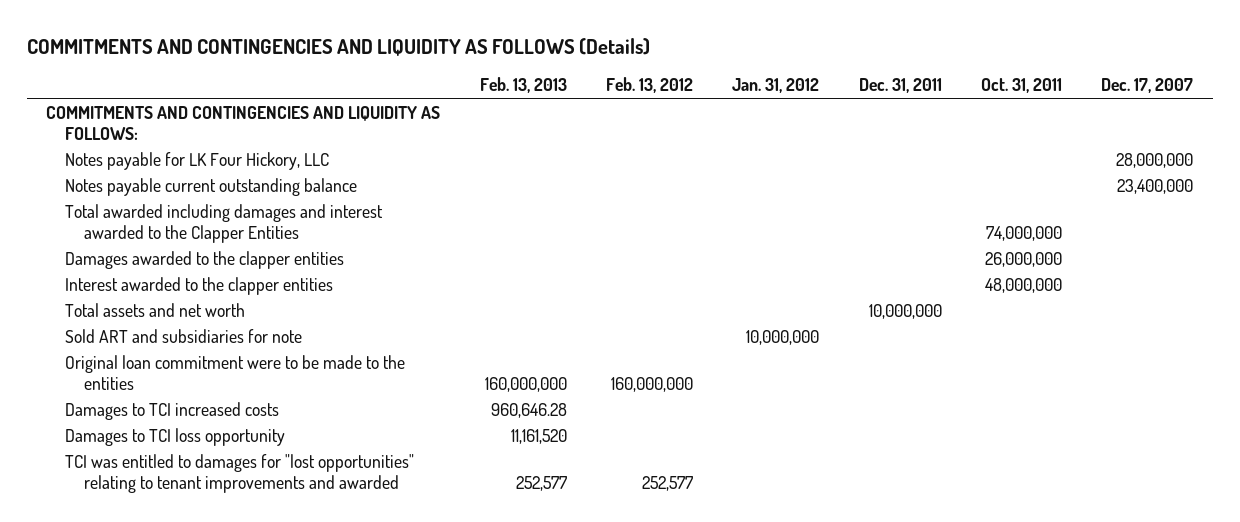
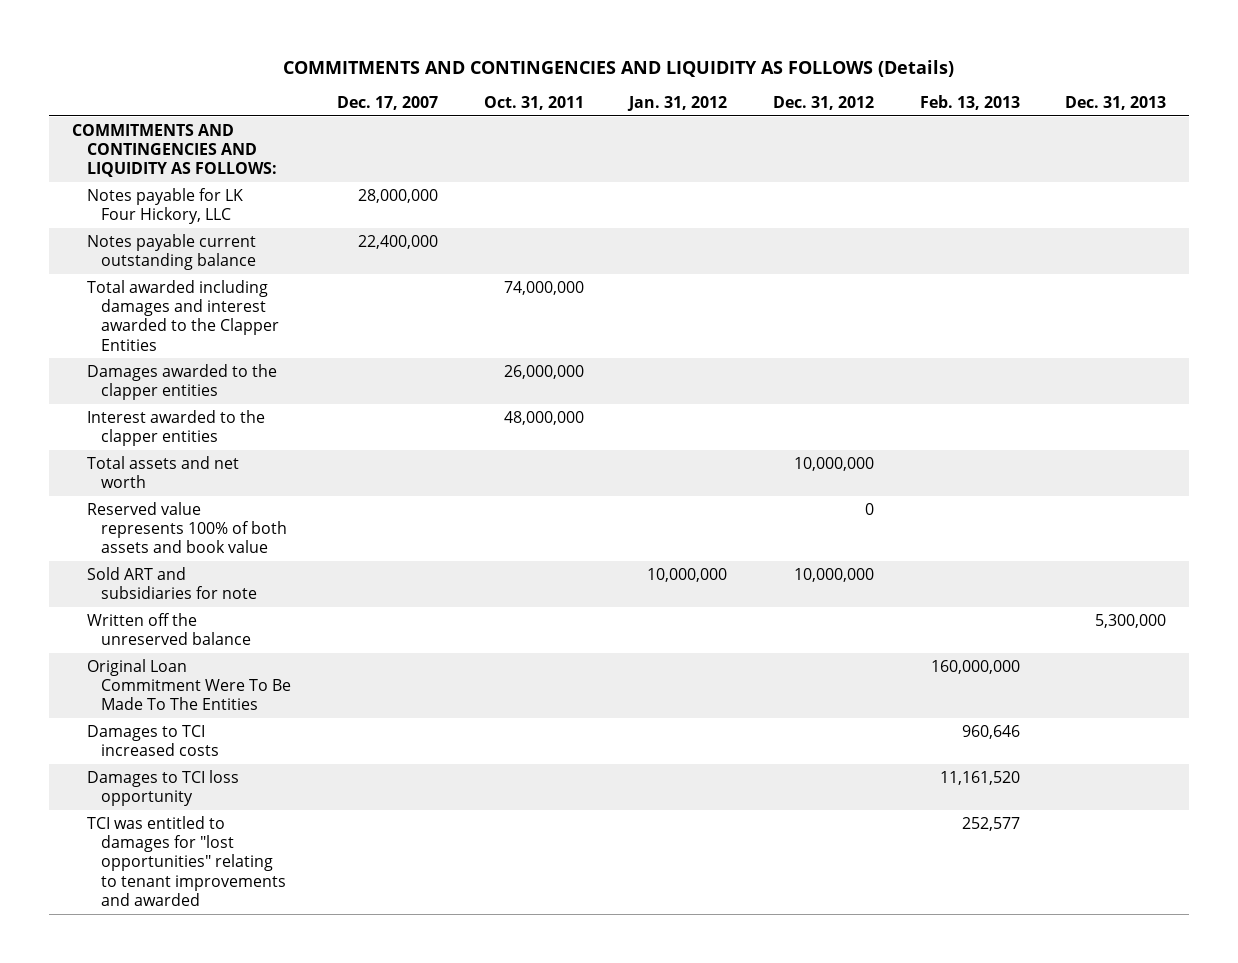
[605,77,693,94] Feb. 13, 2012 -> none
[858,78,942,94] Dec. 31, 2011 -> none
none -> [772,95,874,110] Dec. 31, 2012
none -> [1065,95,1167,110] Dec. 31, 2013
[1117,178,1194,194] 23,400,000 -> [358,234,439,249] 22,400,000
none -> [86,501,288,554] Reserved value represents 100% of both assets and book value
none -> [86,612,252,646] Written off the unreserved balance
[64,354,405,390] Original loan commitment were to be made to the entities -> [86,658,292,711] Original Loan Commitment Were To Be Made To The Entities
[490,402,567,418] 960,646.28 -> [961,724,1020,739] 960,646

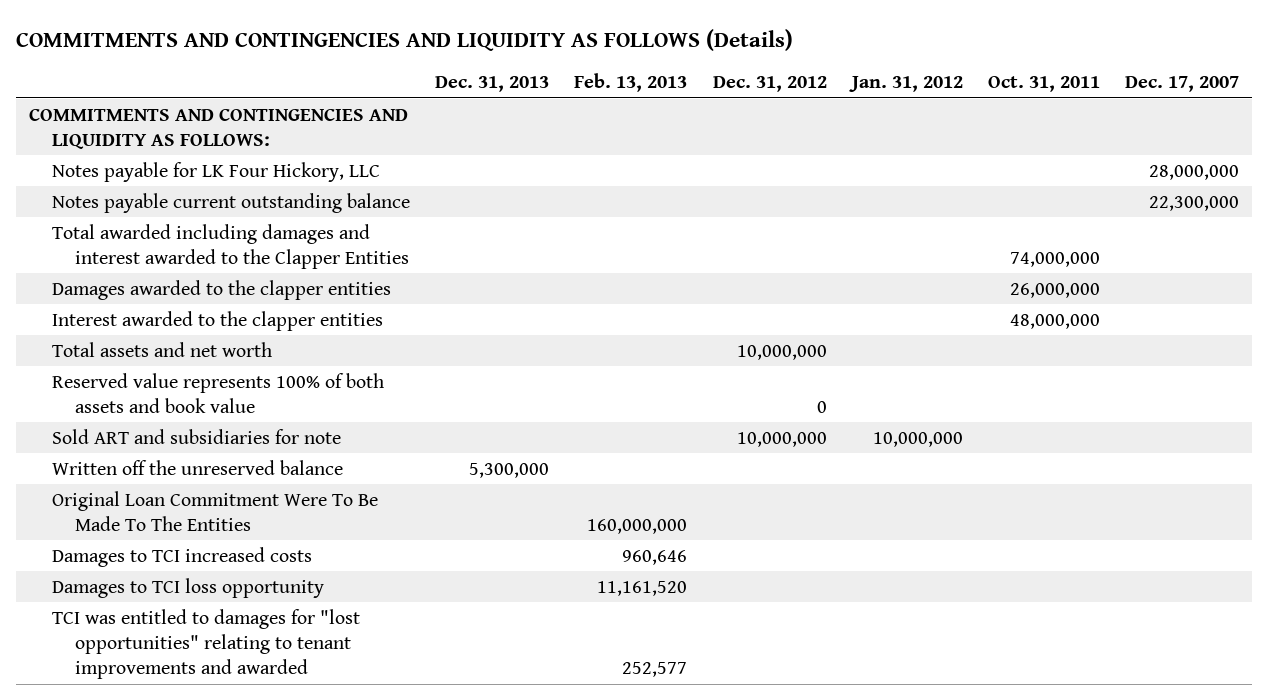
[358,234,439,249] 22,400,000 -> [1149,195,1240,211] 22,300,000

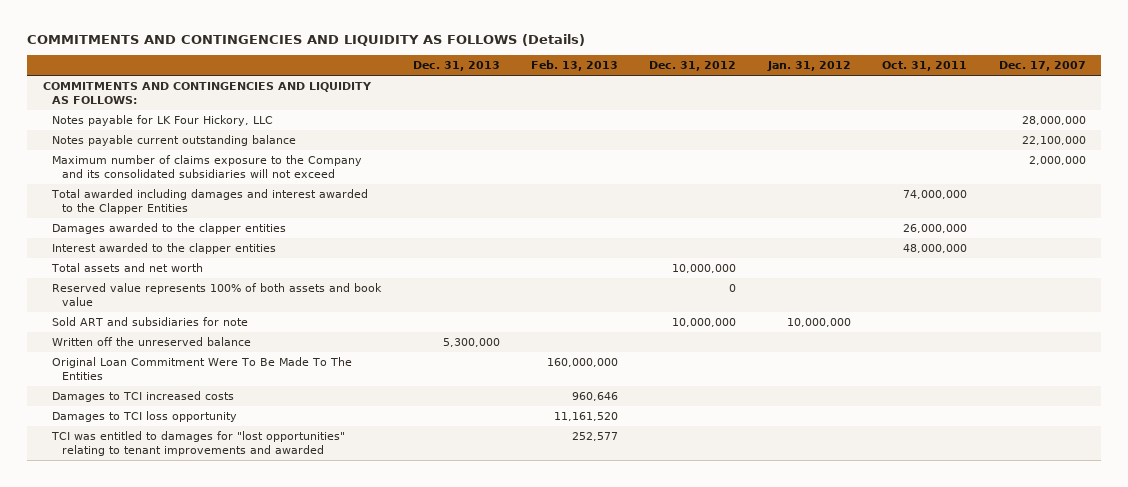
[1149,195,1240,211] 22,300,000 -> [1021,136,1086,146] 22,100,000
none -> [52,155,363,178] Maximum number of claims exposure to the Company and its consolidated subsidiaries will not exceed

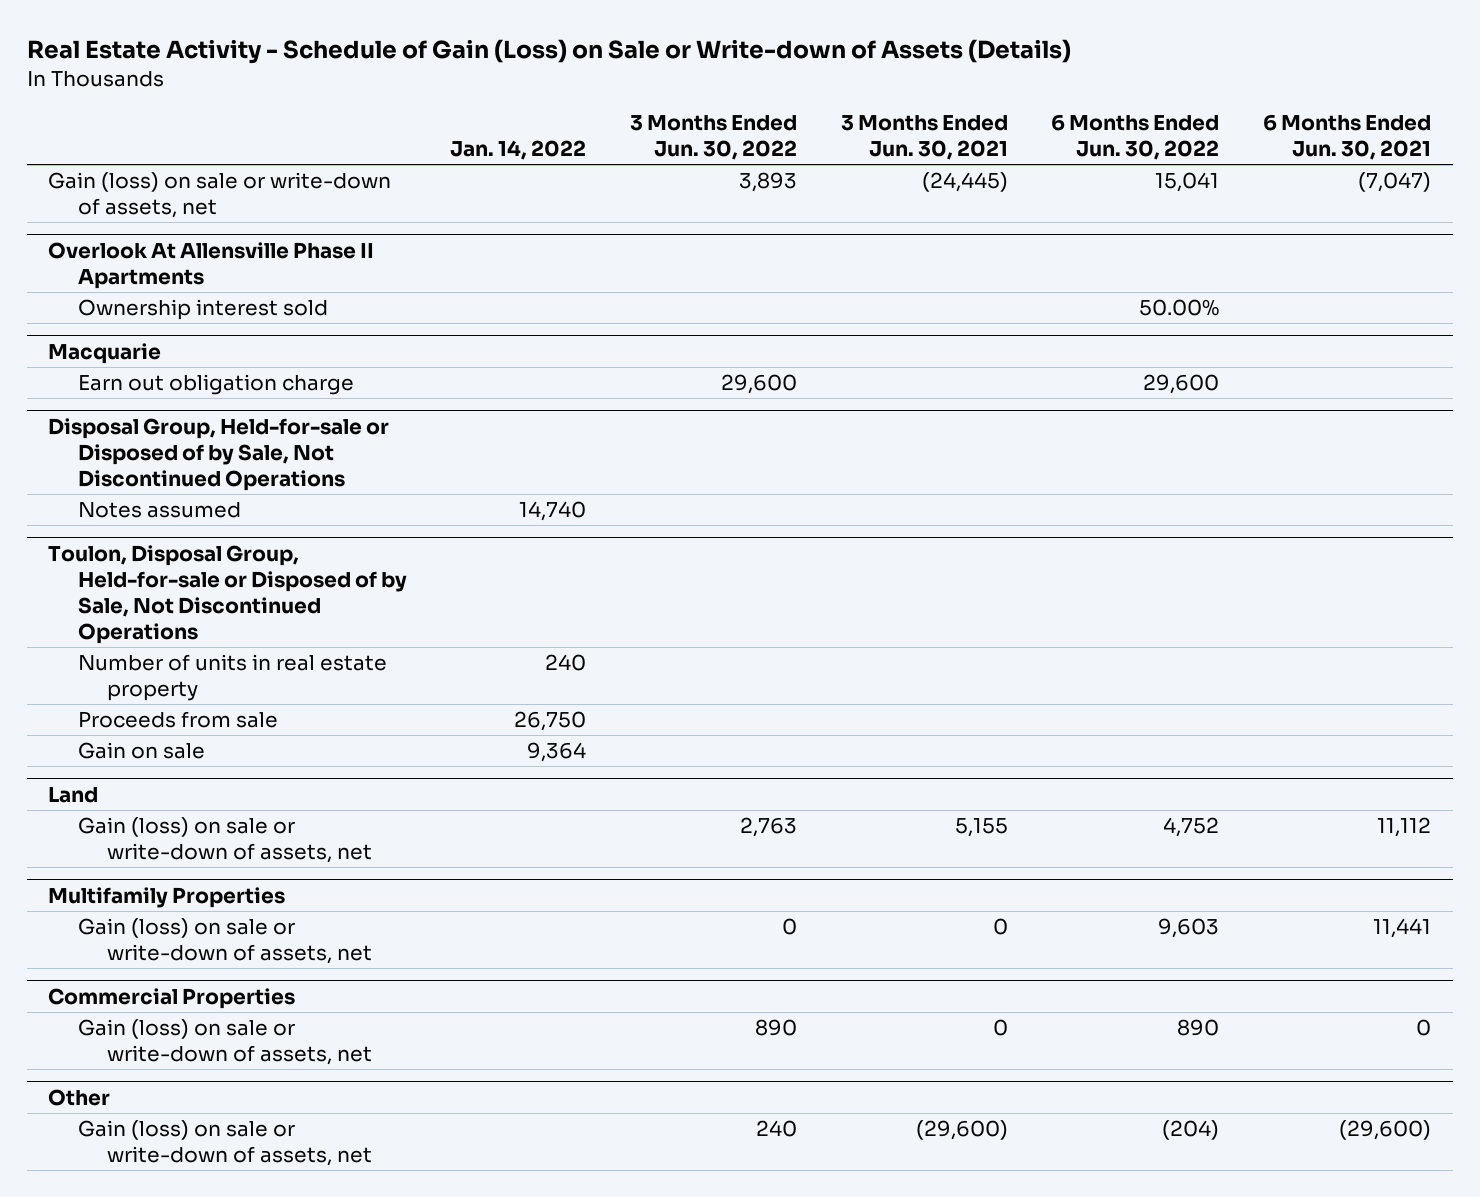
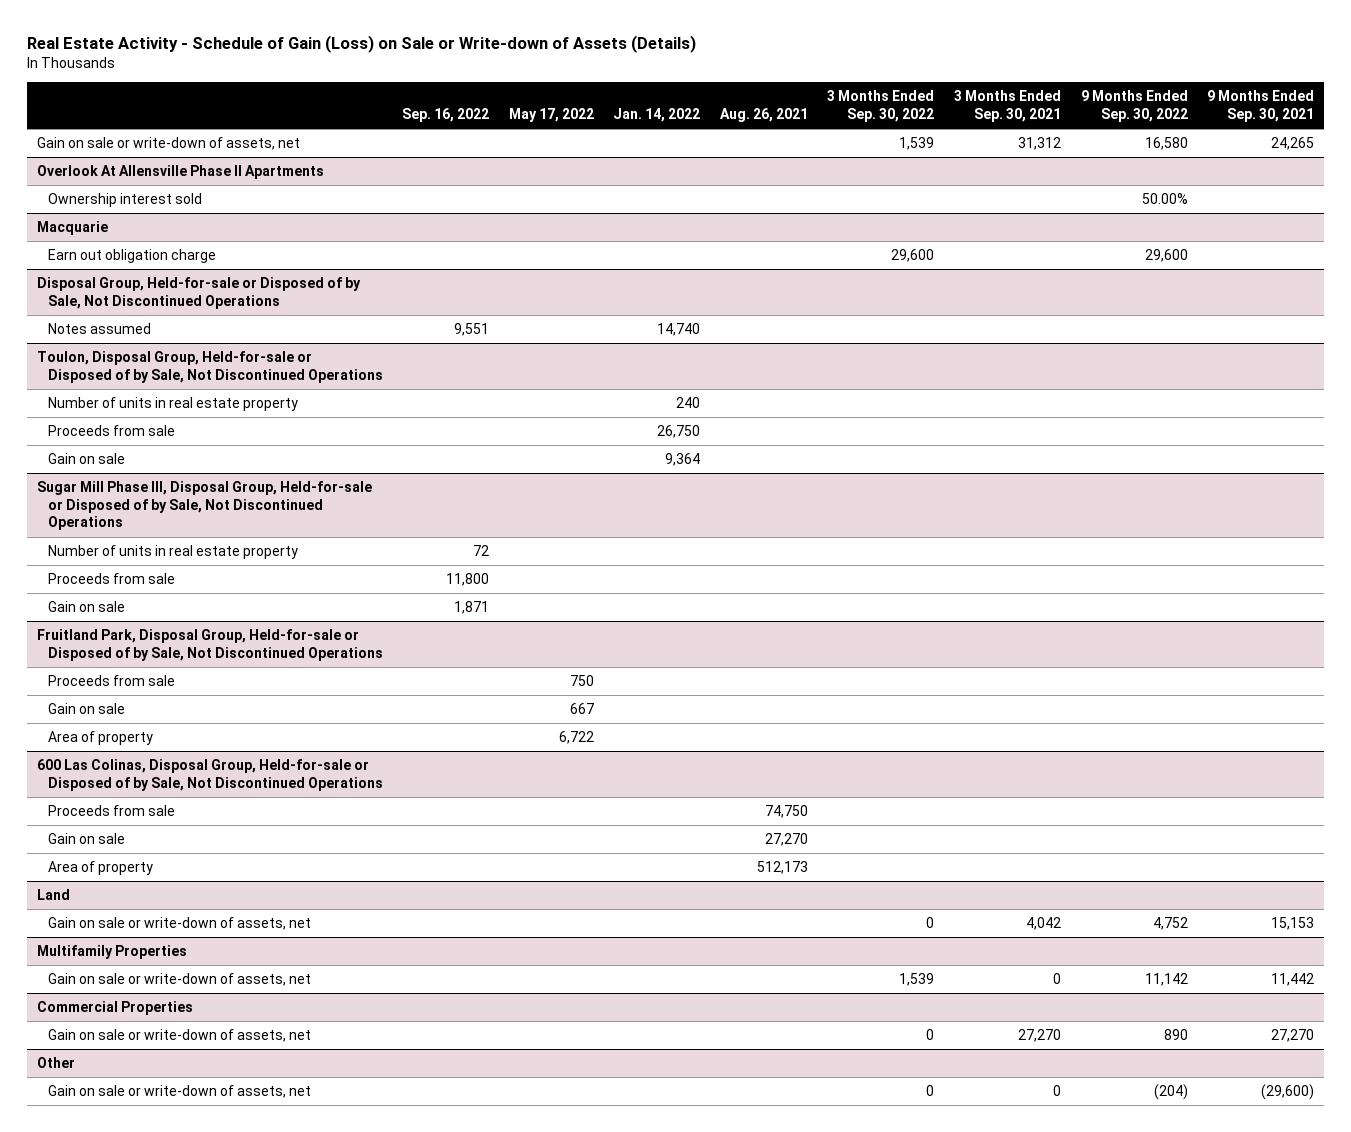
[630,114,798,160] 3 Months Ended Jun. 30, 2022 -> none
[840,114,1008,160] 3 Months Ended Jun. 30, 2021 -> none
[1051,113,1220,160] 6 Months Ended Jun. 30, 2022 -> none
[1263,113,1432,160] 6 Months Ended Jun. 30, 2021 -> none
none -> [402,107,490,122] Sep. 16, 2022
none -> [508,107,594,122] May 17, 2022
none -> [719,107,808,122] Aug. 26, 2021
none -> [827,90,935,122] 3 Months Ended Sep. 30, 2022
none -> [953,90,1061,122] 3 Months Ended Sep. 30, 2021
none -> [1080,90,1188,122] 9 Months Ended Sep. 30, 2022
none -> [1207,90,1315,122] 9 Months Ended Sep. 30, 2021
[48,172,392,219] Gain (loss) on sale or write-down of assets, net -> [36,137,300,151] Gain on sale or write-down of assets, net
none -> [36,481,372,531] Sugar Mill Phase III, Disposal Group, Held-for-sale or Disposed of by Sale, Not Discontinued Operations
none -> [47,545,298,560] Number of units in real estate property
none -> [47,573,175,585] Proceeds from sale
none -> [47,601,125,613] Gain on sale
none -> [36,629,383,661] Fruitland Park, Disposal Group, Held-for-sale or Disposed of by Sale, Not Discontinued Operations
none -> [47,675,175,687] Proceeds from sale
none -> [47,703,125,715] Gain on sale
none -> [47,731,153,746] Area of property
none -> [36,759,383,791] 600 Las Colinas, Disposal Group, Held-for-sale or Disposed of by Sale, Not Discontinued Operations
none -> [47,805,175,817] Proceeds from sale
none -> [47,833,125,845] Gain on sale
none -> [47,861,153,876] Area of property
[77,817,373,864] Gain (loss) on sale or write-down of assets, net -> [47,917,311,931] Gain on sale or write-down of assets, net
[77,918,373,965] Gain (loss) on sale or write-down of assets, net -> [47,973,311,987] Gain on sale or write-down of assets, net
[77,1019,373,1066] Gain (loss) on sale or write-down of assets, net -> [47,1029,311,1043] Gain on sale or write-down of assets, net
[77,1120,373,1167] Gain (loss) on sale or write-down of assets, net -> [47,1085,311,1099] Gain on sale or write-down of assets, net

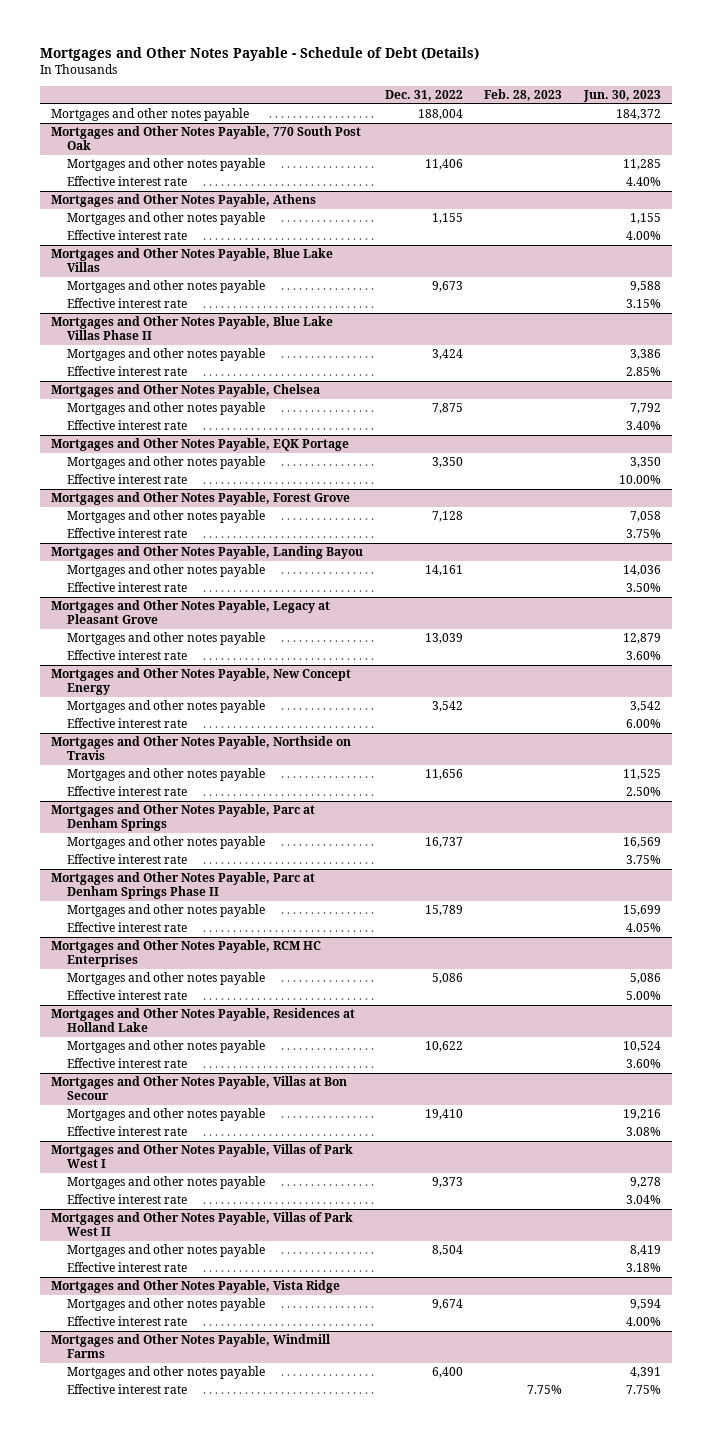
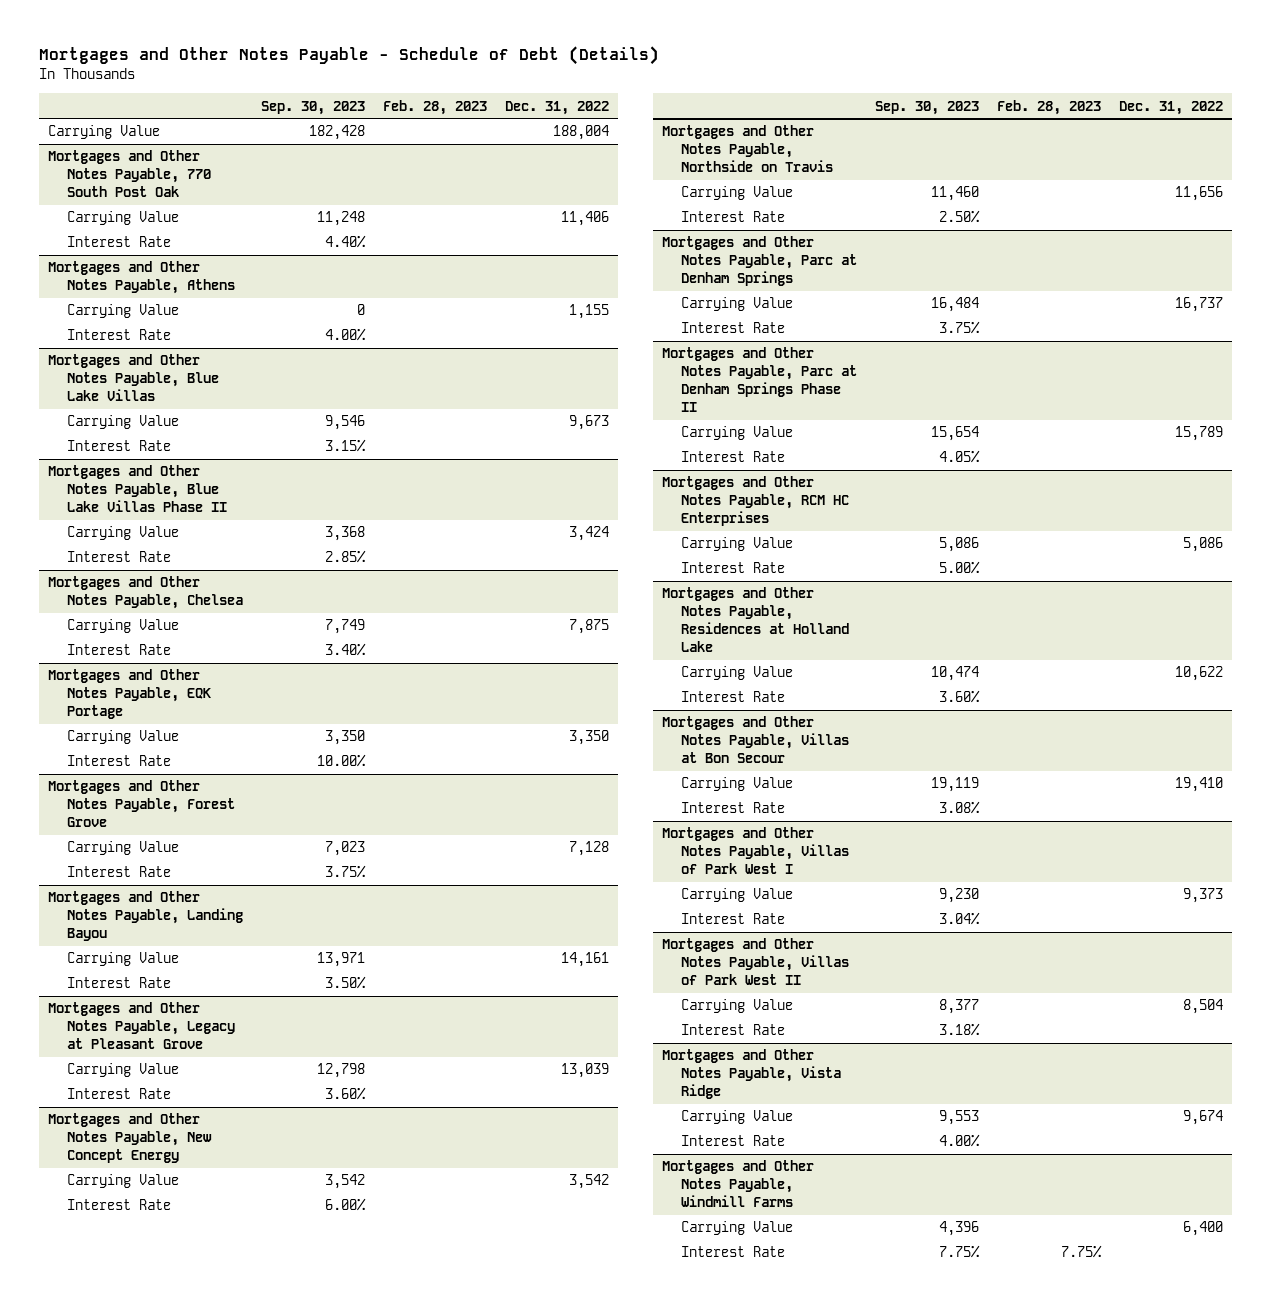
[583,90,662,103] Jun. 30, 2023 -> none
none -> [261,100,366,115] Sep. 30, 2023
[50,108,249,122] Mortgages and other notes payable -> [47,125,160,140] Carrying Value
[66,158,265,172] Mortgages and other notes payable -> [67,211,180,226] Carrying Value
[66,176,187,187] Effective interest rate -> [67,236,172,248] Interest Rate
[66,212,265,226] Mortgages and other notes payable -> [67,304,180,319] Carrying Value
[66,230,187,241] Effective interest rate -> [67,329,172,341] Interest Rate
[66,280,265,294] Mortgages and other notes payable -> [67,415,180,430] Carrying Value
[66,298,187,309] Effective interest rate -> [67,440,172,452] Interest Rate
[66,348,265,362] Mortgages and other notes payable -> [67,526,180,541] Carrying Value
[66,366,187,377] Effective interest rate -> [67,551,172,563] Interest Rate
[66,402,265,416] Mortgages and other notes payable -> [67,619,180,634] Carrying Value
[66,420,187,431] Effective interest rate -> [67,644,172,656] Interest Rate
[66,456,265,470] Mortgages and other notes payable -> [67,730,180,745] Carrying Value
[66,474,187,485] Effective interest rate -> [67,755,172,767] Interest Rate
[66,510,265,524] Mortgages and other notes payable -> [67,841,180,856] Carrying Value
[66,528,187,539] Effective interest rate -> [67,866,172,878] Interest Rate
[66,564,265,578] Mortgages and other notes payable -> [67,952,180,967] Carrying Value
[66,582,187,593] Effective interest rate -> [67,977,172,989] Interest Rate
[66,632,265,646] Mortgages and other notes payable -> [67,1063,180,1078] Carrying Value
[66,650,187,661] Effective interest rate -> [67,1088,172,1100] Interest Rate
[66,700,265,714] Mortgages and other notes payable -> [67,1174,180,1189] Carrying Value
[66,718,187,729] Effective interest rate -> [67,1199,172,1211] Interest Rate
[66,768,265,782] Mortgages and other notes payable -> [681,186,794,201] Carrying Value
[66,786,187,797] Effective interest rate -> [681,211,786,223] Interest Rate
[66,836,265,850] Mortgages and other notes payable -> [681,297,794,312] Carrying Value
[66,854,187,865] Effective interest rate -> [681,322,786,334] Interest Rate
[66,904,265,918] Mortgages and other notes payable -> [681,426,794,441] Carrying Value
[66,922,187,933] Effective interest rate -> [681,451,786,463] Interest Rate
[66,972,265,986] Mortgages and other notes payable -> [681,537,794,552] Carrying Value
[66,990,187,1001] Effective interest rate -> [681,562,786,574] Interest Rate
[66,1040,265,1054] Mortgages and other notes payable -> [681,666,794,681] Carrying Value
[66,1058,187,1069] Effective interest rate -> [681,691,786,703] Interest Rate
[66,1108,265,1122] Mortgages and other notes payable -> [681,777,794,792] Carrying Value
[66,1126,187,1137] Effective interest rate -> [681,802,786,814] Interest Rate
[66,1176,265,1190] Mortgages and other notes payable -> [681,888,794,903] Carrying Value
[66,1194,187,1205] Effective interest rate -> [681,913,786,925] Interest Rate
[66,1244,265,1258] Mortgages and other notes payable -> [681,999,794,1014] Carrying Value
[66,1262,187,1273] Effective interest rate -> [681,1024,786,1036] Interest Rate
[66,1298,265,1312] Mortgages and other notes payable -> [681,1110,794,1125] Carrying Value
[66,1316,187,1327] Effective interest rate -> [681,1135,786,1147] Interest Rate
[66,1366,265,1380] Mortgages and other notes payable -> [681,1221,794,1236] Carrying Value
[66,1384,187,1395] Effective interest rate -> [681,1246,786,1258] Interest Rate

